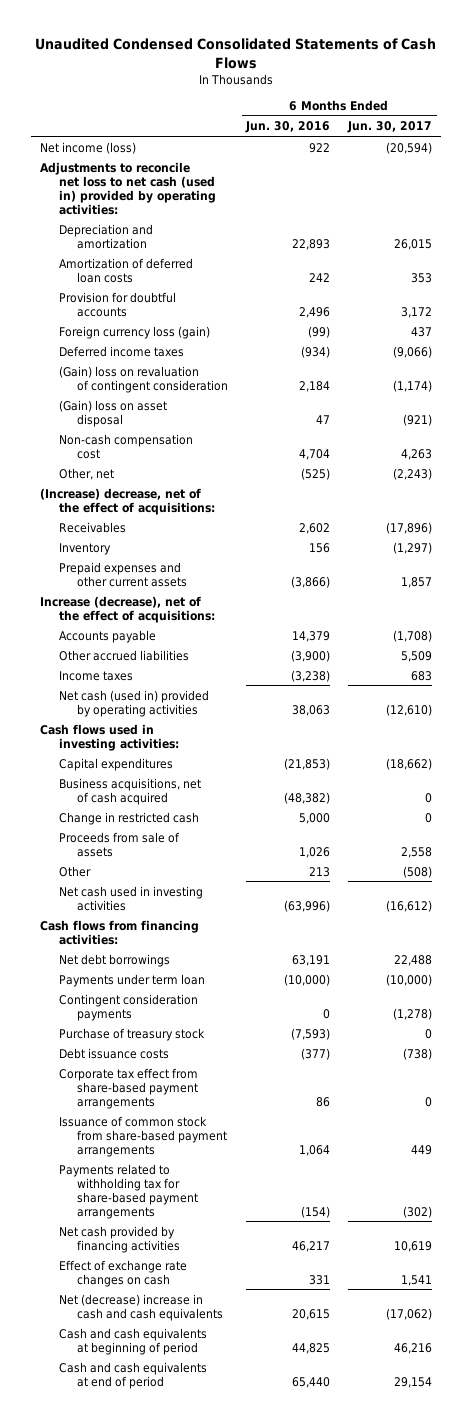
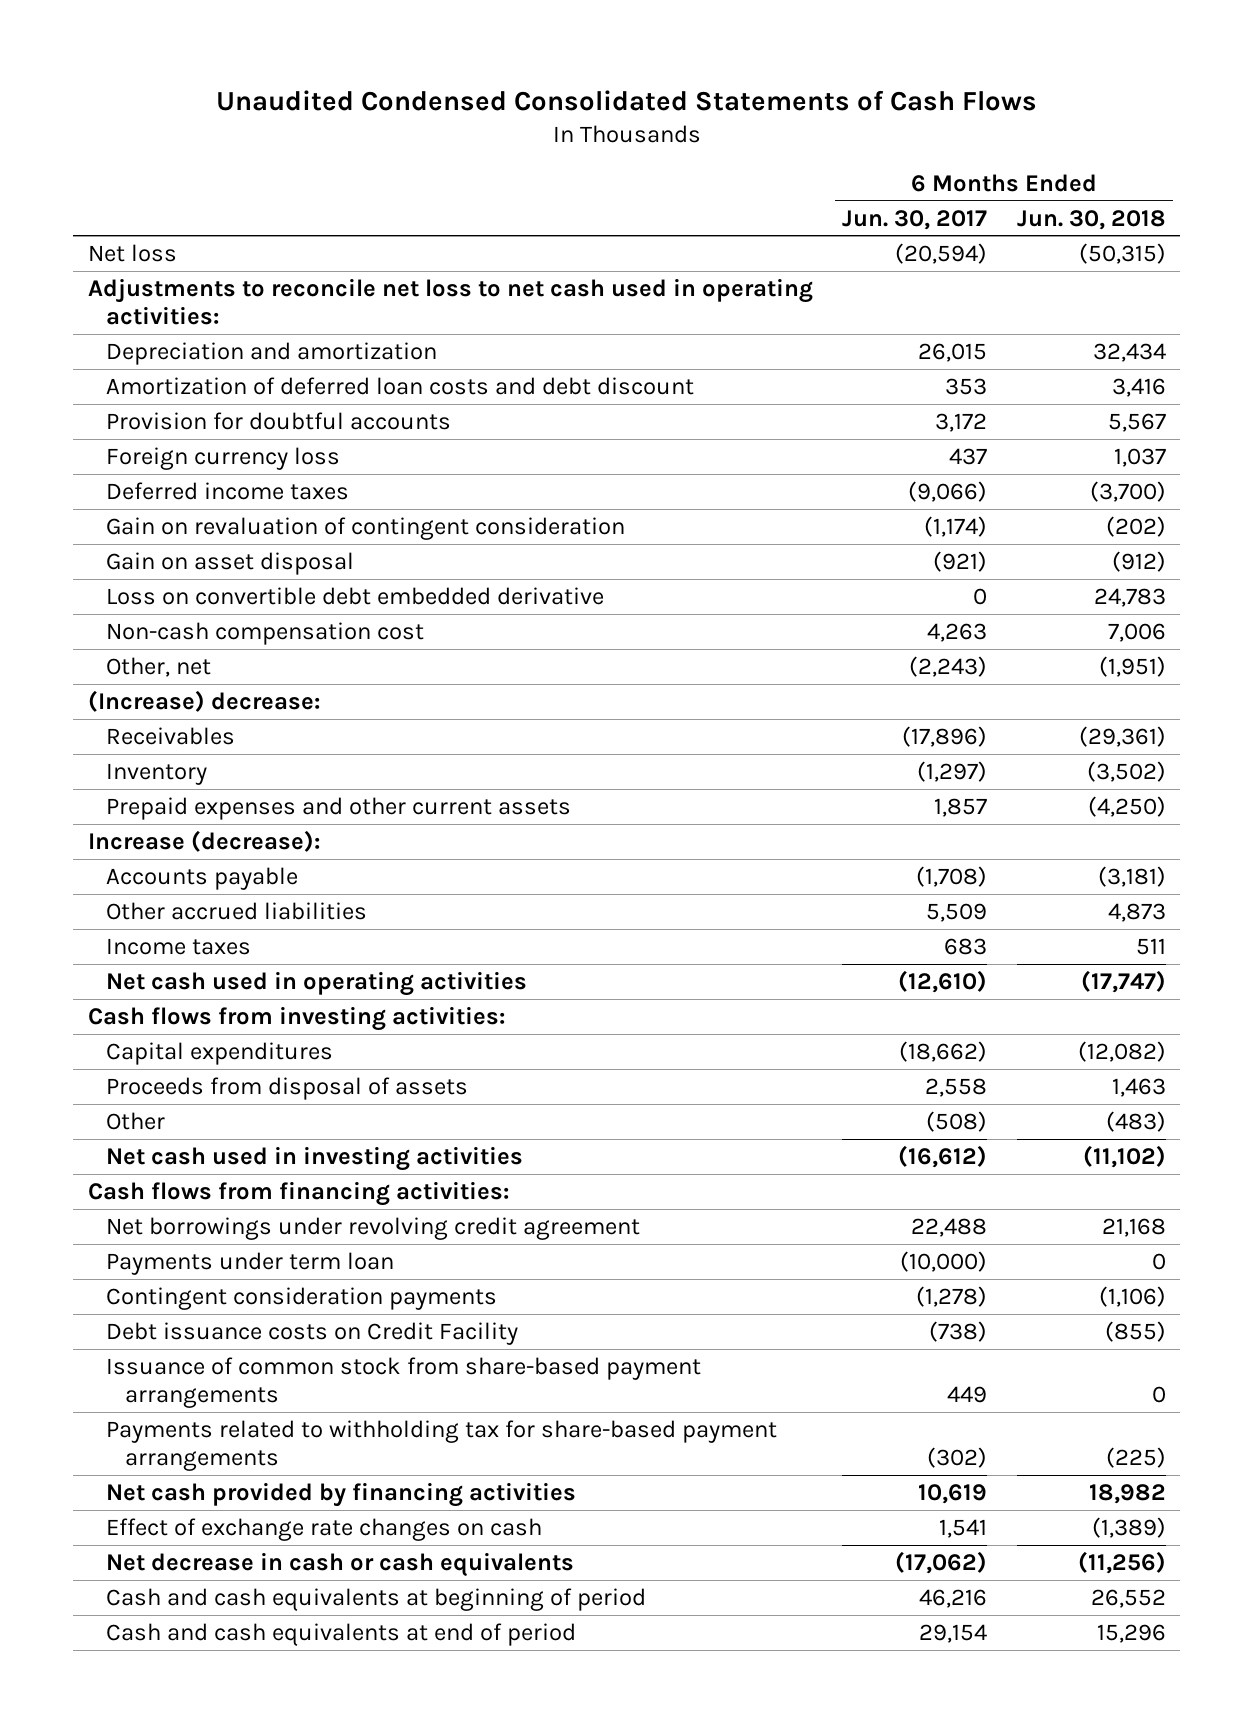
[245,121,331,134] Jun. 30, 2016 -> none
none -> [1016,209,1166,230] Jun. 30, 2018
[39,141,136,154] Net income (loss) -> [87,243,177,262] Net loss
[39,161,216,215] Adjustments to reconcile net loss to net cash (used in) provided by operating activities: -> [87,277,813,325] Adjustments to reconcile net loss to net cash used in operating activities:
[58,257,193,283] Amortization of deferred loan costs -> [106,376,695,395] Amortization of deferred loan costs and debt discount
[58,325,210,339] Foreign currency loss (gain) -> [106,446,341,470] Foreign currency loss
[58,365,229,393] (Gain) loss on revaluation of contingent consideration -> [106,516,626,540] Gain on revaluation of contingent consideration
[58,399,167,427] (Gain) loss on asset disposal -> [106,551,355,575] Gain on asset disposal
none -> [106,586,605,605] Loss on convertible debt embedded derivative
[39,487,215,515] (Increase) decrease, net of the effect of acquisitions: -> [87,689,320,712] (Increase) decrease:
[39,595,215,623] Increase (decrease), net of the effect of acquisitions: -> [87,829,320,852] Increase (decrease):
[58,689,209,717] Net cash (used in) provided by operating activities -> [106,970,528,996] Net cash used in operating activities
[39,723,179,751] Cash flows used in investing activities: -> [87,1005,505,1031] Cash flows from investing activities:
[58,777,201,805] Business acquisitions, net of cash acquired -> none
[58,811,199,825] Change in restricted cash -> none
[58,831,180,857] Proceeds from sale of assets -> [106,1076,469,1100] Proceeds from disposal of assets
[58,953,170,967] Net debt borrowings -> [106,1216,641,1240] Net borrowings under revolving credit agreement
[58,1027,205,1041] Purchase of treasury stock -> none
[58,1067,199,1109] Corporate tax effect from share-based payment arrangements -> none
[58,1047,169,1059] Debt issuance costs -> [106,1321,519,1345] Debt issuance costs on Credit Facility
[58,1293,224,1321] Net (decrease) increase in cash and cash equivalents -> [106,1551,575,1577] Net decrease in cash or cash equivalents

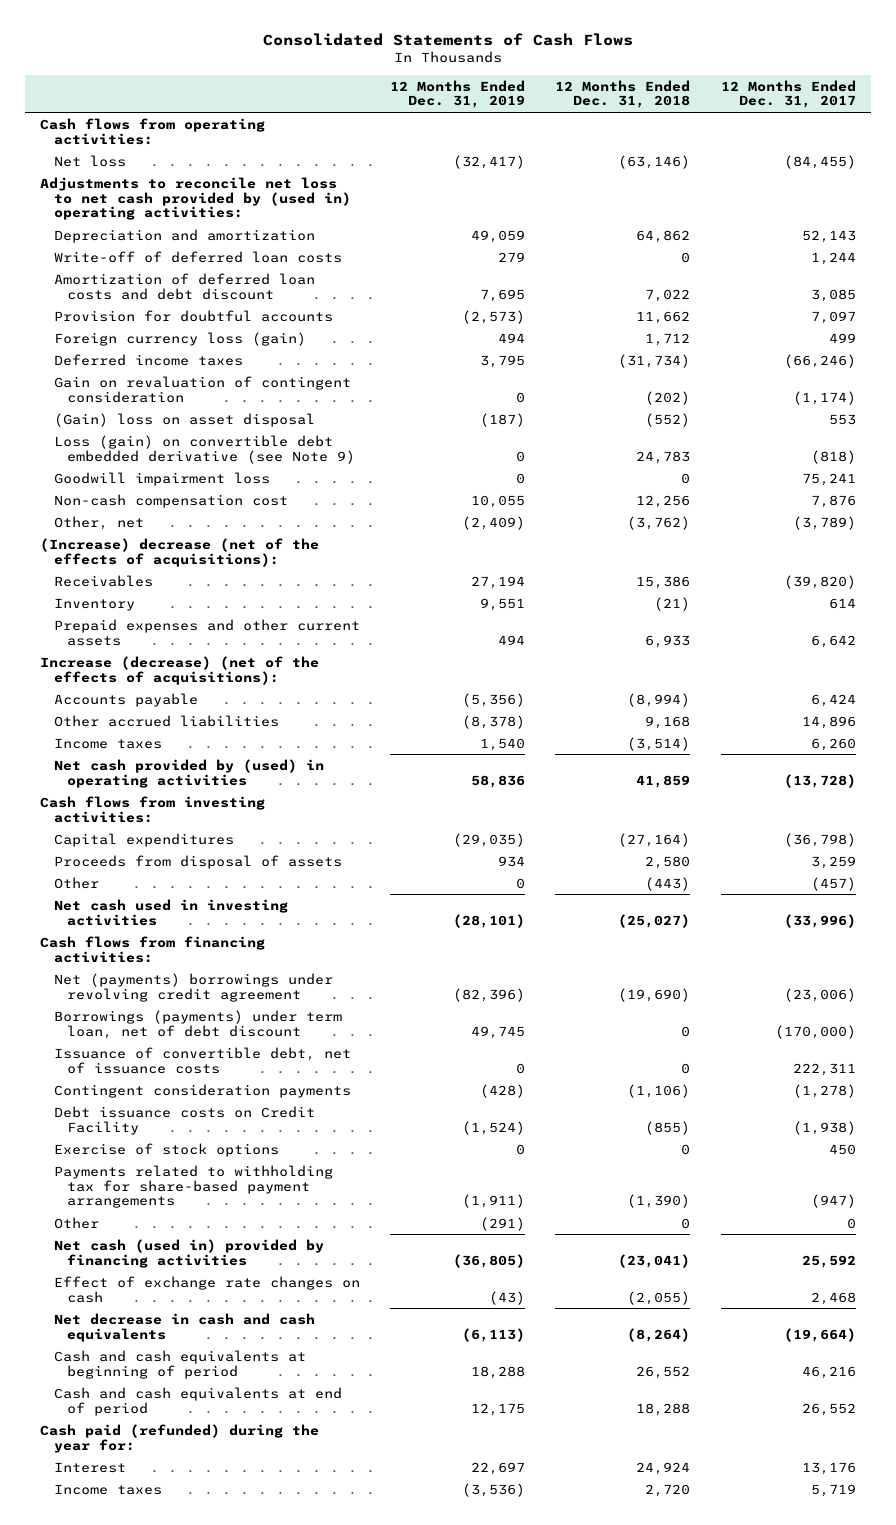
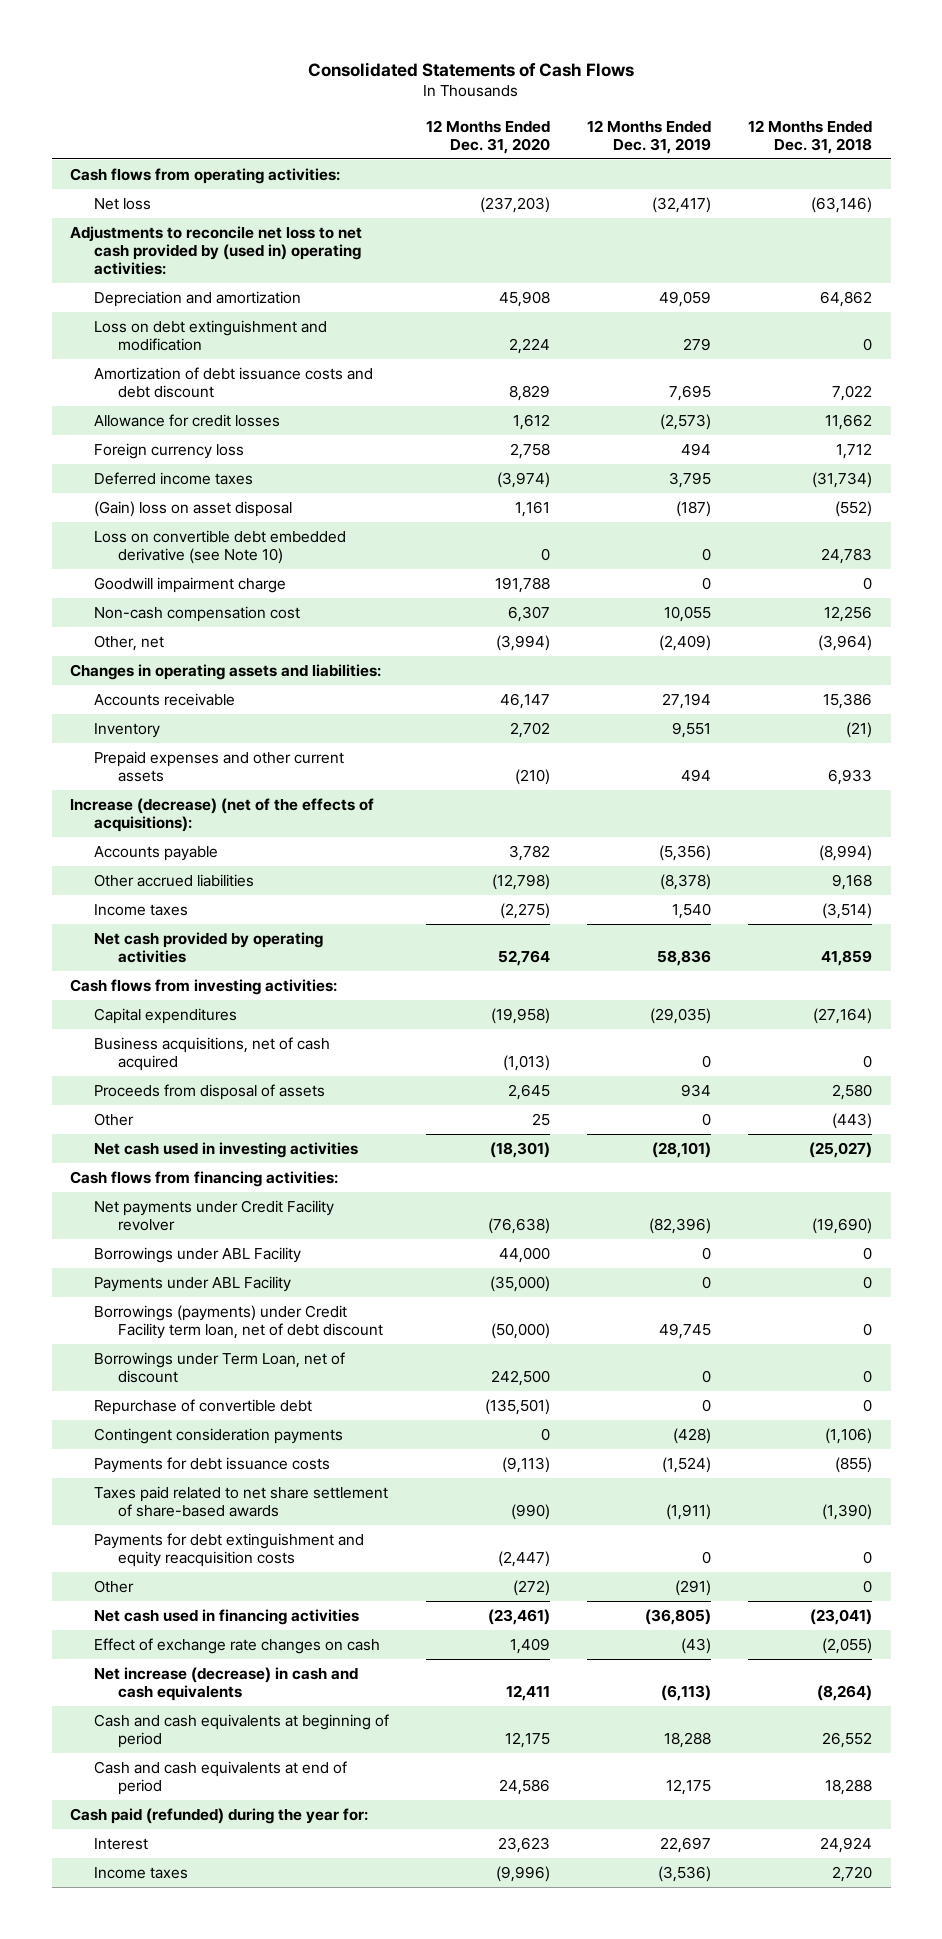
[720,79,856,109] 12 Months Ended Dec. 31, 2017 -> none
none -> [426,119,551,154] 12 Months Ended Dec. 31, 2020
[53,250,342,263] Write-off of deferred loan costs -> [94,319,328,352] Loss on debt extinguishment and modification
[53,272,315,300] Amortization of deferred loan costs and debt discount -> [94,366,374,399] Amortization of debt issuance costs and debt discount
[53,309,333,322] Provision for doubtful accounts -> [94,413,281,427] Allowance for credit losses
[53,331,306,346] Foreign currency loss (gain) -> [94,442,245,459] Foreign currency loss
[53,375,351,403] Gain on revaluation of contingent consideration -> none
[53,434,355,464] Loss (gain) on convertible debt embedded derivative (see Note 9) -> [94,529,347,565] Loss on convertible debt embedded derivative (see Note 10)
[53,471,270,486] Goodwill impairment loss -> [94,576,287,593] Goodwill impairment charge
[627,515,691,530] (3,762) -> [818,634,873,651] (3,964)
[40,537,320,567] (Increase) decrease (net of the effects of acquisitions): -> [70,663,382,680] Changes in operating assets and liabilities:
[53,574,153,587] Receivables -> [94,692,236,706] Accounts receivable
[53,758,324,788] Net cash provided by (used) in operating activities -> [94,931,324,964] Net cash provided by operating activities
none -> [94,1036,331,1072] Business acquisitions, net of cash acquired
[53,1046,351,1074] Issuance of convertible debt, net of issuance costs -> none
[53,972,333,1002] Net (payments) borrowings under revolving credit agreement -> [94,1199,335,1232] Net payments under Credit Facility revolver
none -> [94,1246,302,1263] Borrowings under ABL Facility
none -> [94,1275,292,1292] Payments under ABL Facility
[53,1009,342,1039] Borrowings (payments) under term loan, net of debt discount -> [94,1304,384,1340] Borrowings (payments) under Credit Facility term loan, net of debt discount
none -> [94,1351,346,1384] Borrowings under Term Loan, net of discount
none -> [94,1398,313,1415] Repurchase of convertible debt
[53,1142,279,1157] Exercise of stock options -> none
[53,1105,315,1135] Debt issuance costs on Credit Facility -> [94,1456,331,1473] Payments for debt issuance costs
[53,1164,333,1209] Payments related to withholding tax for share-based payment arrangements -> [94,1485,389,1518] Taxes paid related to net share settlement of share-based awards
none -> [94,1532,365,1568] Payments for debt extinguishment and equity reacquisition costs
[53,1238,324,1268] Net cash (used in) provided by financing activities -> [94,1608,360,1625] Net cash used in financing activities
[53,1312,315,1342] Net decrease in cash and cash equivalents -> [94,1666,359,1702] Net increase (decrease) in cash and cash equivalents

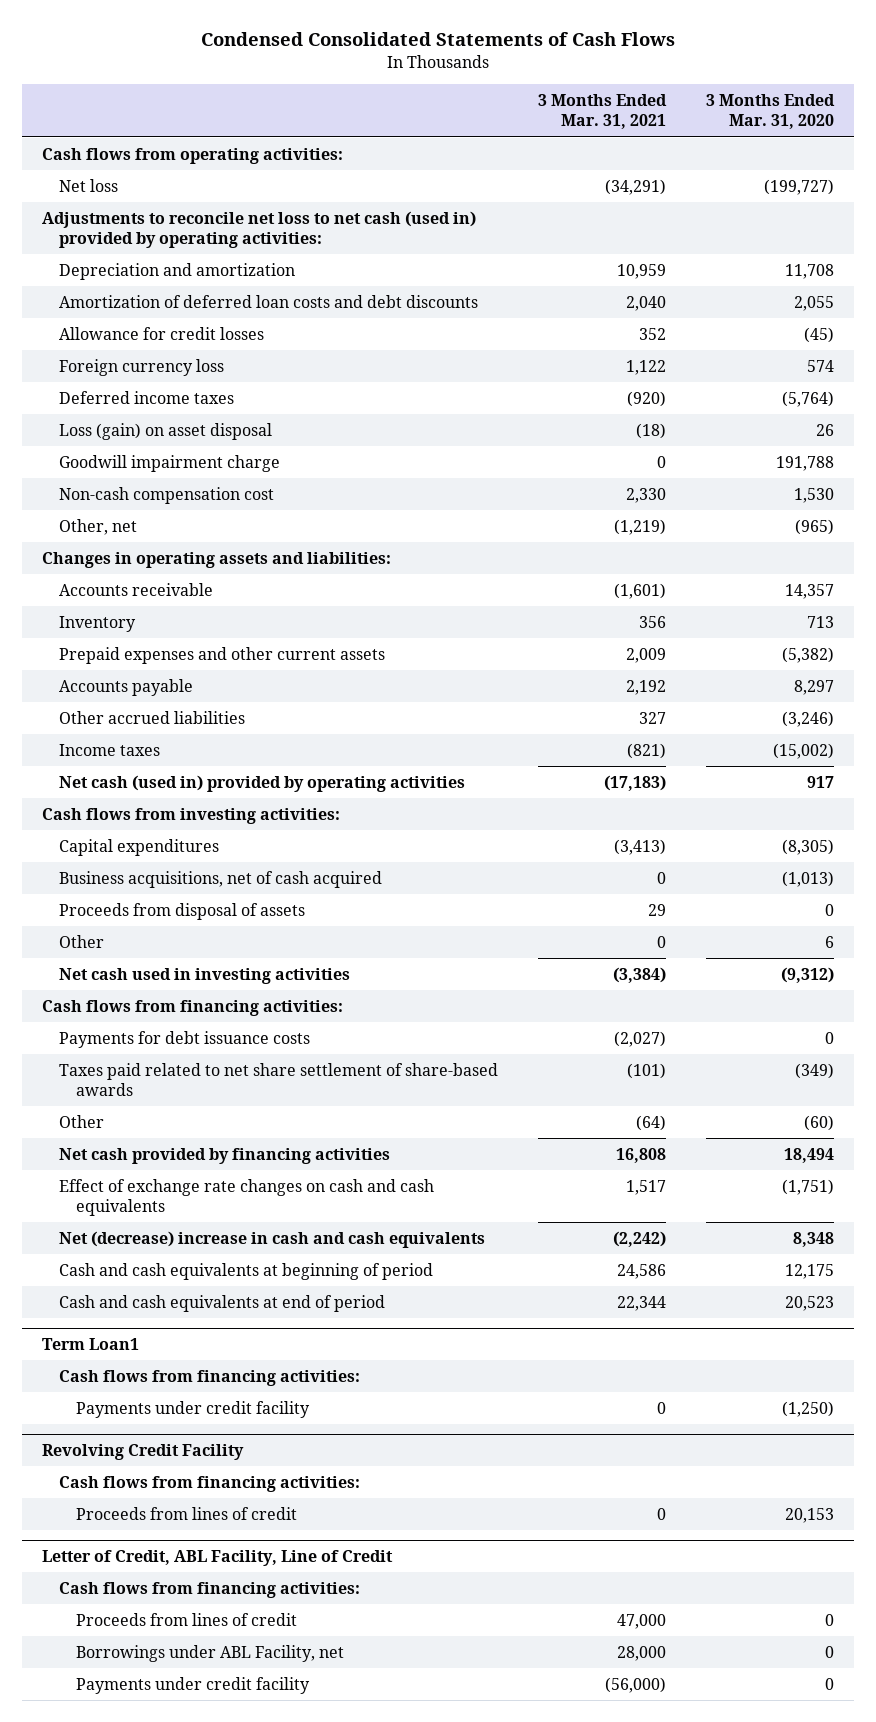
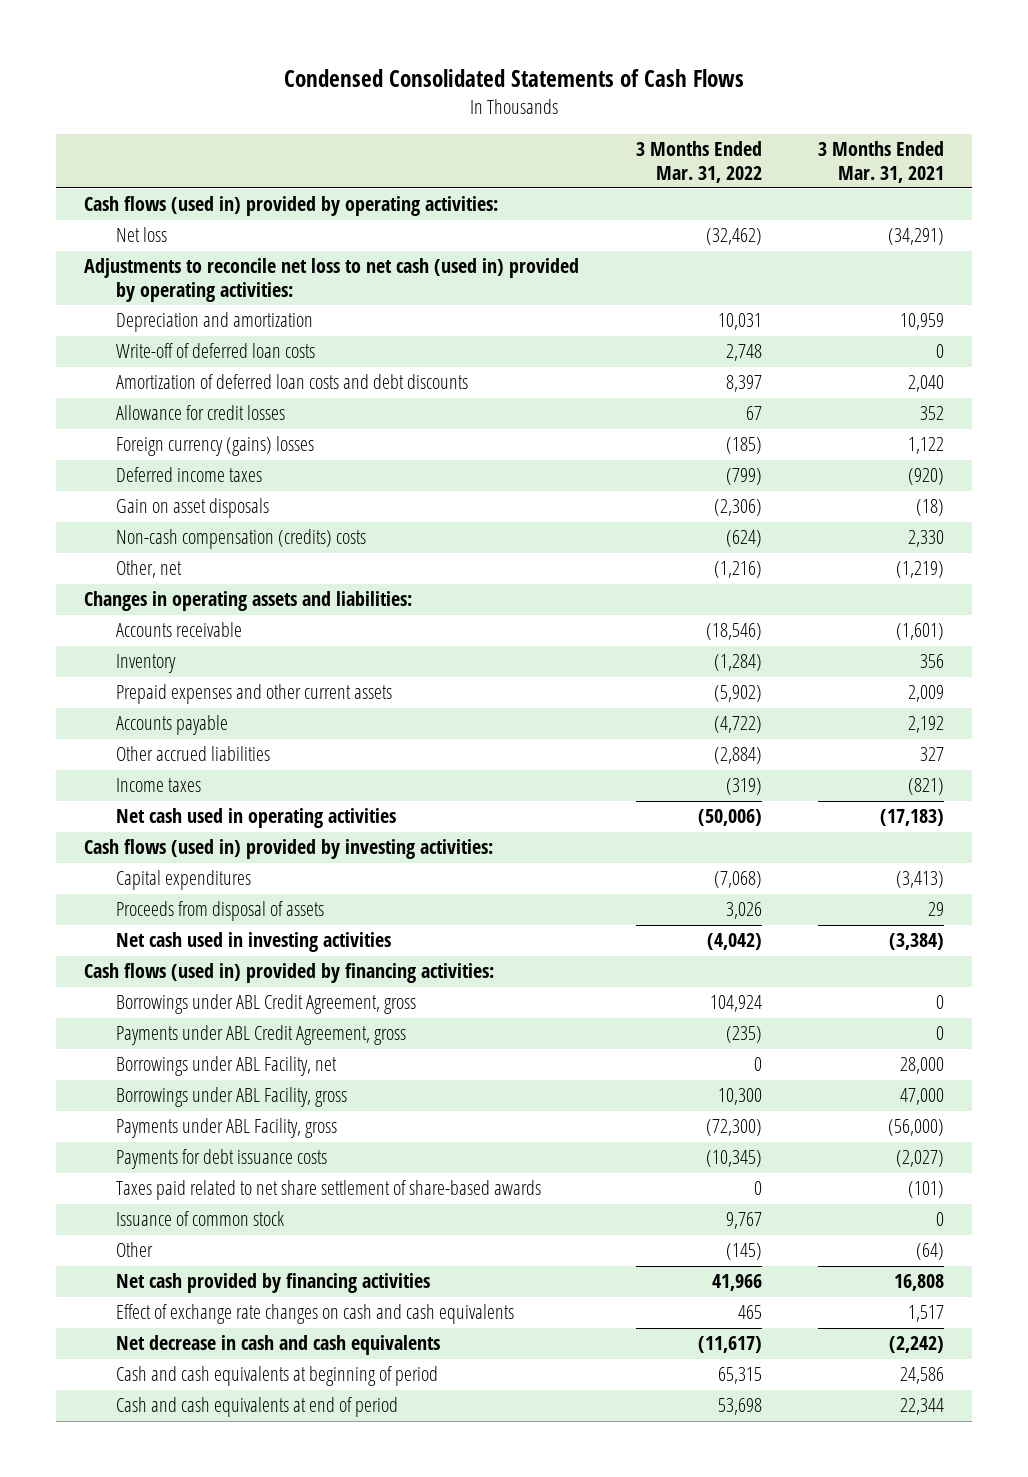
[706,93,836,130] 3 Months Ended Mar. 31, 2020 -> none
none -> [635,141,762,183] 3 Months Ended Mar. 31, 2022
[41,147,343,164] Cash flows from operating activities: -> [84,196,499,217] Cash flows (used in) provided by operating activities:
none -> [115,343,315,359] Write-off of deferred loan costs
[58,358,224,376] Foreign currency loss -> [115,436,314,457] Foreign currency (gains) losses
[58,454,280,472] Goodwill impairment charge -> none
[58,422,272,440] Loss (gain) on asset disposal -> [115,498,269,519] Gain on asset disposals
[58,486,274,504] Non-cash compensation cost -> [115,529,366,550] Non-cash compensation (credits) costs
[58,774,465,792] Net cash (used in) provided by operating activities -> [115,808,396,829] Net cash used in operating activities
[41,807,340,824] Cash flows from investing activities: -> [84,839,494,860] Cash flows (used in) provided by investing activities:
[58,870,382,888] Business acquisitions, net of cash acquired -> none
[58,934,104,948] Other -> none
[41,999,343,1016] Cash flows from financing activities: -> [84,963,495,984] Cash flows (used in) provided by financing activities:
none -> [115,994,416,1015] Borrowings under ABL Credit Agreement, gross
none -> [115,1025,406,1046] Payments under ABL Credit Agreement, gross
none -> [115,1056,337,1077] Borrowings under ABL Facility, net
none -> [115,1087,347,1108] Borrowings under ABL Facility, gross
none -> [115,1118,337,1139] Payments under ABL Facility, gross
none -> [115,1211,284,1227] Issuance of common stock
[58,1230,485,1248] Net (decrease) increase in cash and cash equivalents -> [115,1335,440,1356] Net decrease in cash and cash equivalents
[41,1337,139,1350] Term Loan1 -> none
[58,1369,360,1386] Cash flows from financing activities: -> none
[75,1400,310,1418] Payments under credit facility -> none
[41,1443,244,1460] Revolving Credit Facility -> none
[58,1475,360,1492] Cash flows from financing activities: -> none
[75,1506,297,1520] Proceeds from lines of credit -> none
[41,1549,393,1566] Letter of Credit, ABL Facility, Line of Credit -> none
[58,1581,360,1598] Cash flows from financing activities: -> none
[75,1612,297,1626] Proceeds from lines of credit -> none
[75,1644,344,1662] Borrowings under ABL Facility, net -> none
[75,1676,310,1694] Payments under credit facility -> none

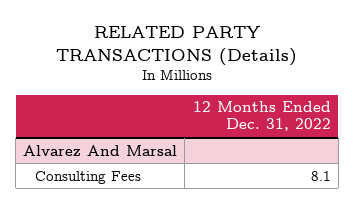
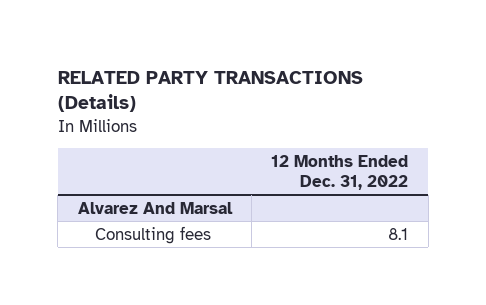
[34,170,141,184] Consulting Fees -> [94,225,211,244] Consulting fees

